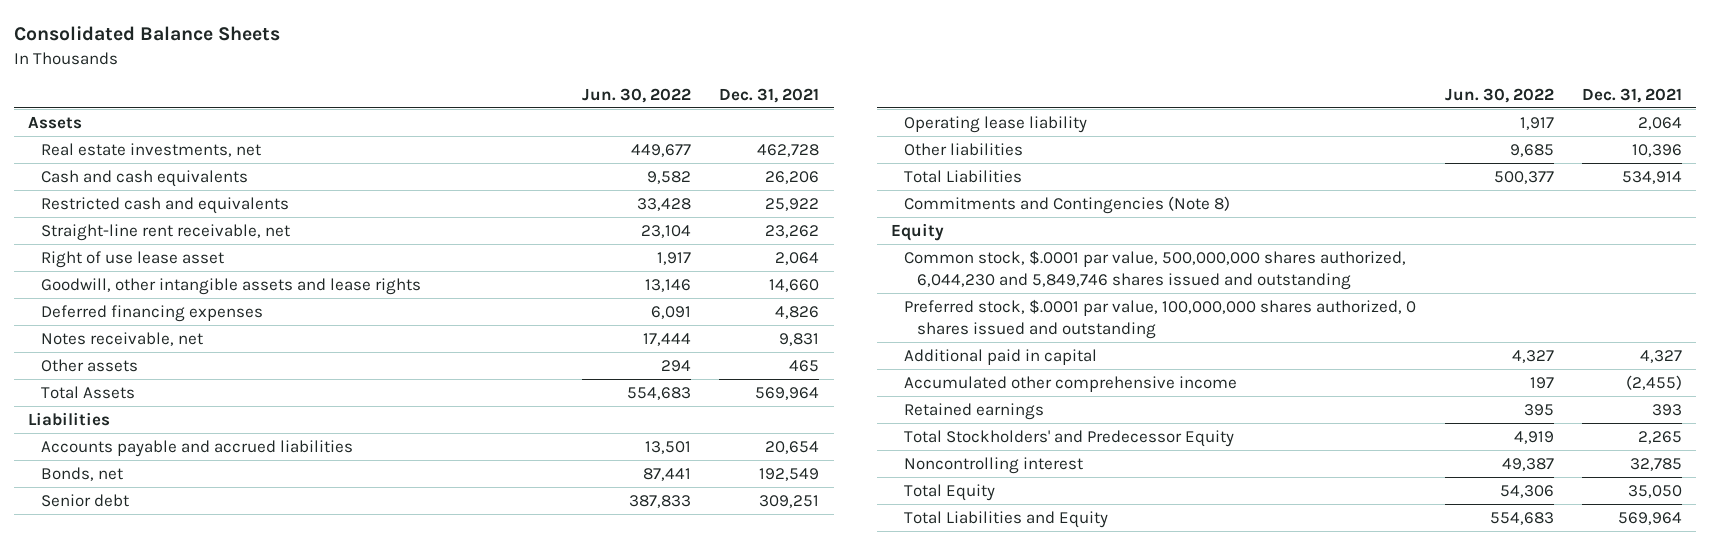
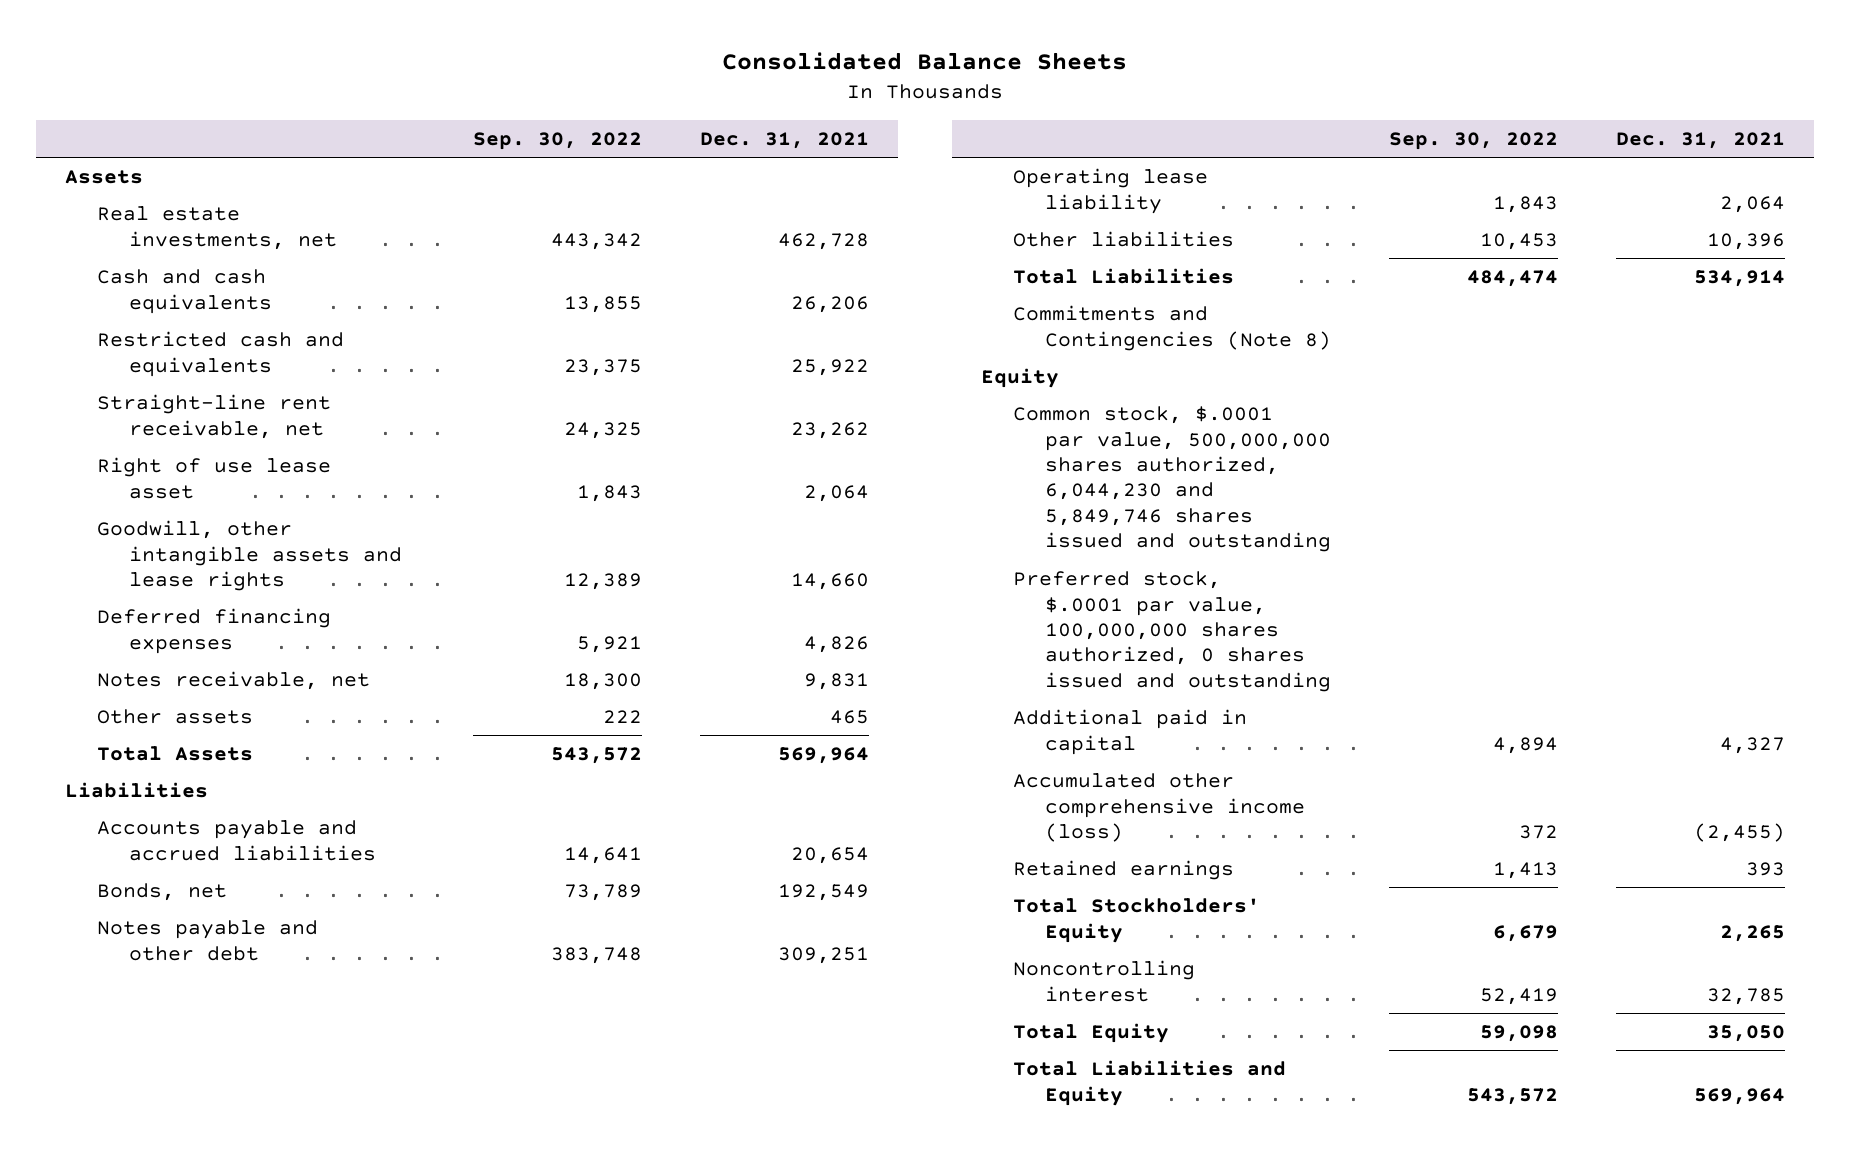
[581,87,691,103] Jun. 30, 2022 -> none
none -> [473,131,643,150] Sep. 30, 2022
[41,493,130,507] Senior debt -> [96,920,318,961] Notes payable and other debt
[904,375,1238,392] Accumulated other comprehensive income -> [1013,773,1306,842] Accumulated other comprehensive income (loss)
[904,429,1235,447] Total Stockholders' and Predecessor Equity -> [1013,898,1261,943] Total Stockholders' Equity

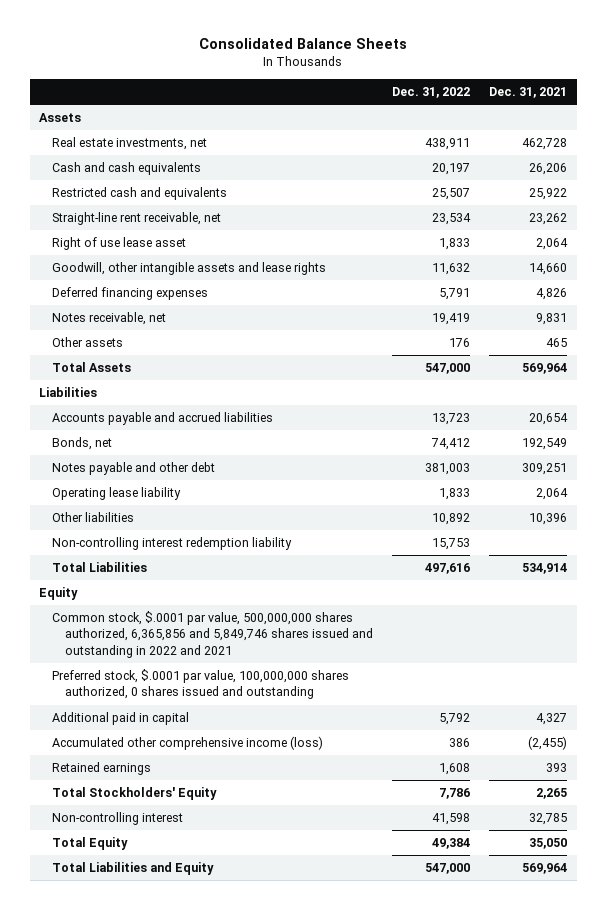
[473,131,643,150] Sep. 30, 2022 -> none
none -> [391,87,470,99] Dec. 31, 2022
none -> [51,537,292,551] Non-controlling interest redemption liability
[1013,305,1332,351] Commitments and Contingencies (Note 8) -> none
[1013,406,1332,553] Common stock, $.0001 par value, 500,000,000 shares authorized, 6,044,230 and 5,849,746 shares issued and outstanding -> [51,611,373,658] Common stock, $.0001 par value, 500,000,000 shares authorized, 6,365,856 and 5,849,746 shares issued and outstanding in 2022 and 2021
[1013,960,1196,1002] Noncontrolling interest -> [51,812,183,826] Non-controlling interest

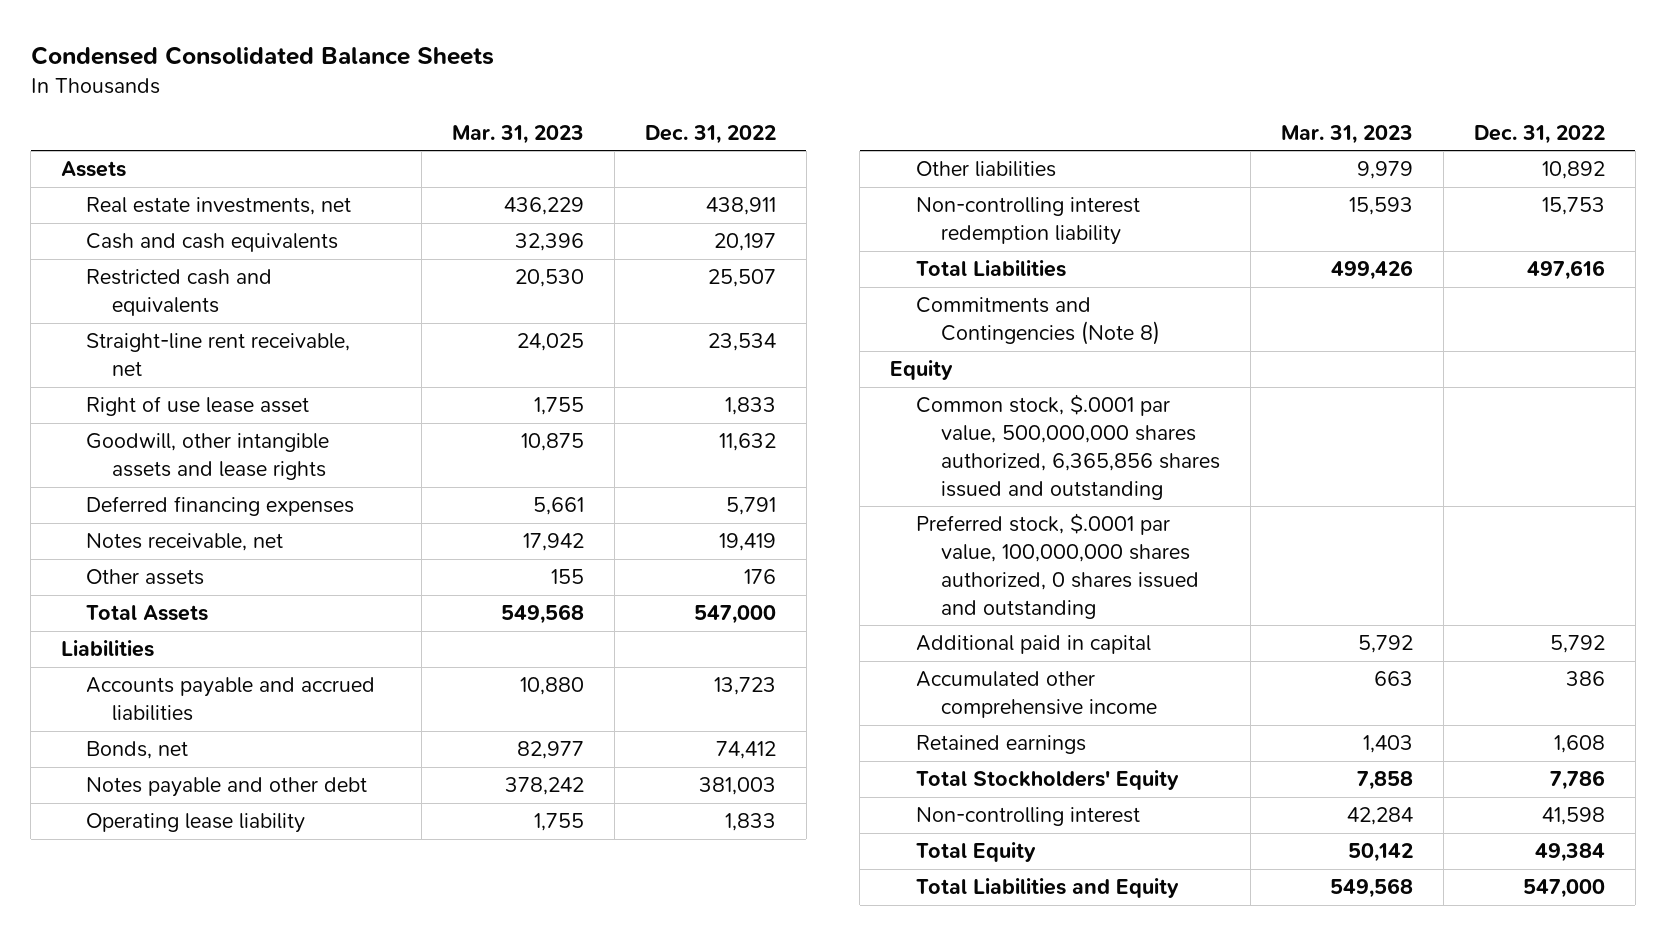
[199,38,408,50] Consolidated Balance Sheets -> [30,45,494,65] Condensed Consolidated Balance Sheets
[489,87,568,99] Dec. 31, 2021 -> none
none -> [451,124,584,144] Mar. 31, 2023
none -> [915,297,1160,346] Commitments and Contingencies (Note 8)
[51,611,373,658] Common stock, $.0001 par value, 500,000,000 shares authorized, 6,365,856 and 5,849,746 shares issued and outstanding in 2022 and 2021 -> [915,394,1220,500] Common stock, $.0001 par value, 500,000,000 shares authorized, 6,365,856 shares issued and outstanding
[51,736,323,751] Accumulated other comprehensive income (loss) -> [915,671,1157,719] Accumulated other comprehensive income

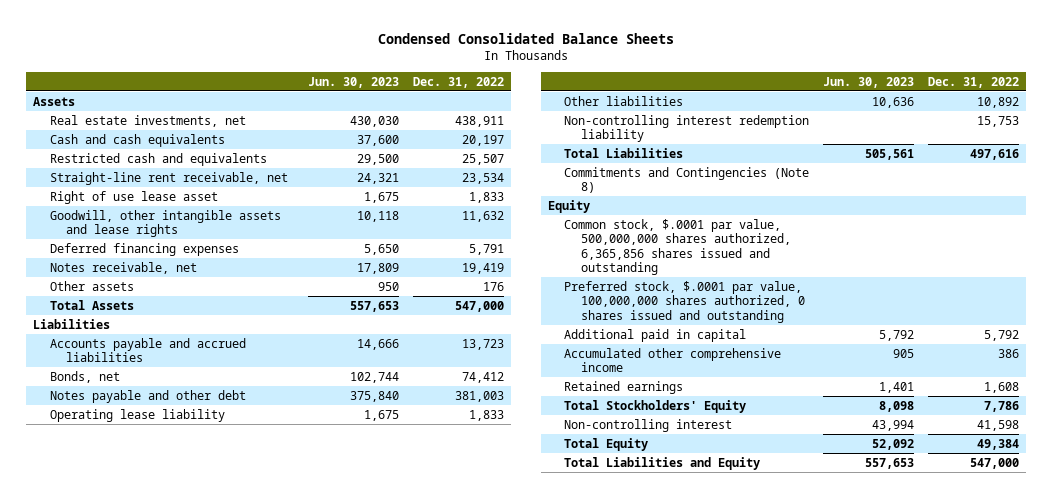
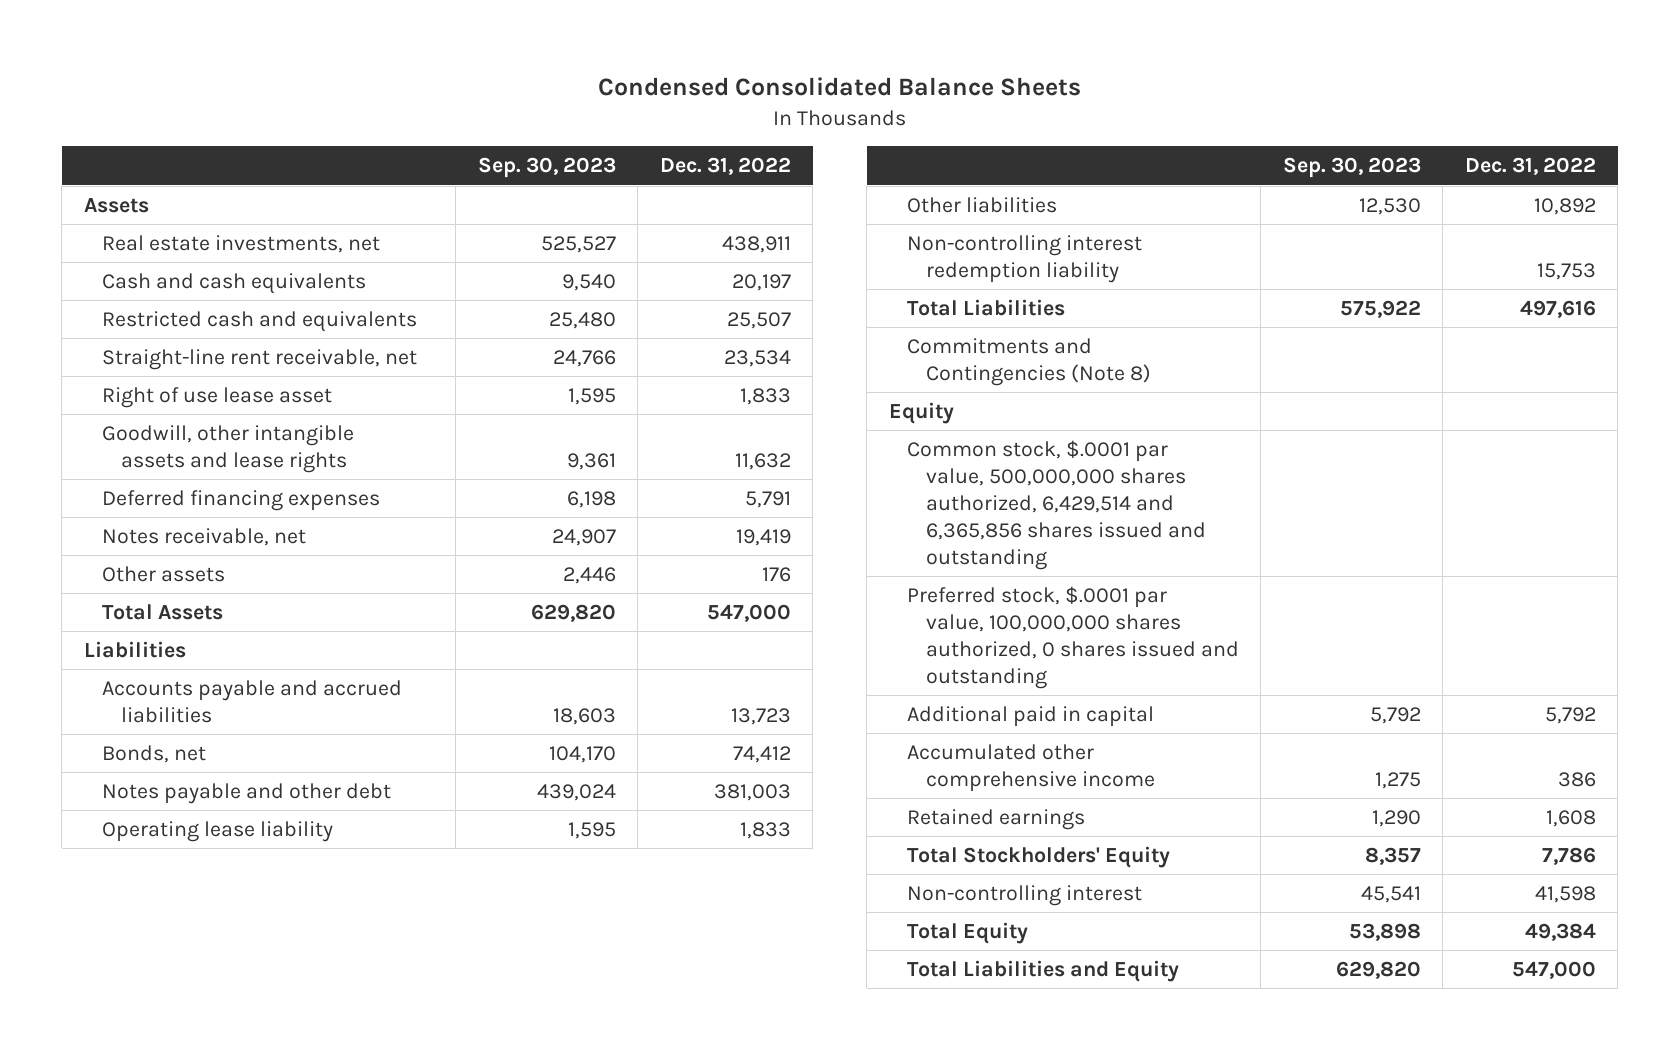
[308,76,400,88] Jun. 30, 2023 -> none
none -> [477,157,616,179] Sep. 30, 2023
[564,218,791,276] Common stock, $.0001 par value, 500,000,000 shares authorized, 6,365,856 shares issued and outstanding -> [907,439,1206,570] Common stock, $.0001 par value, 500,000,000 shares authorized, 6,429,514 and 6,365,856 shares issued and outstanding

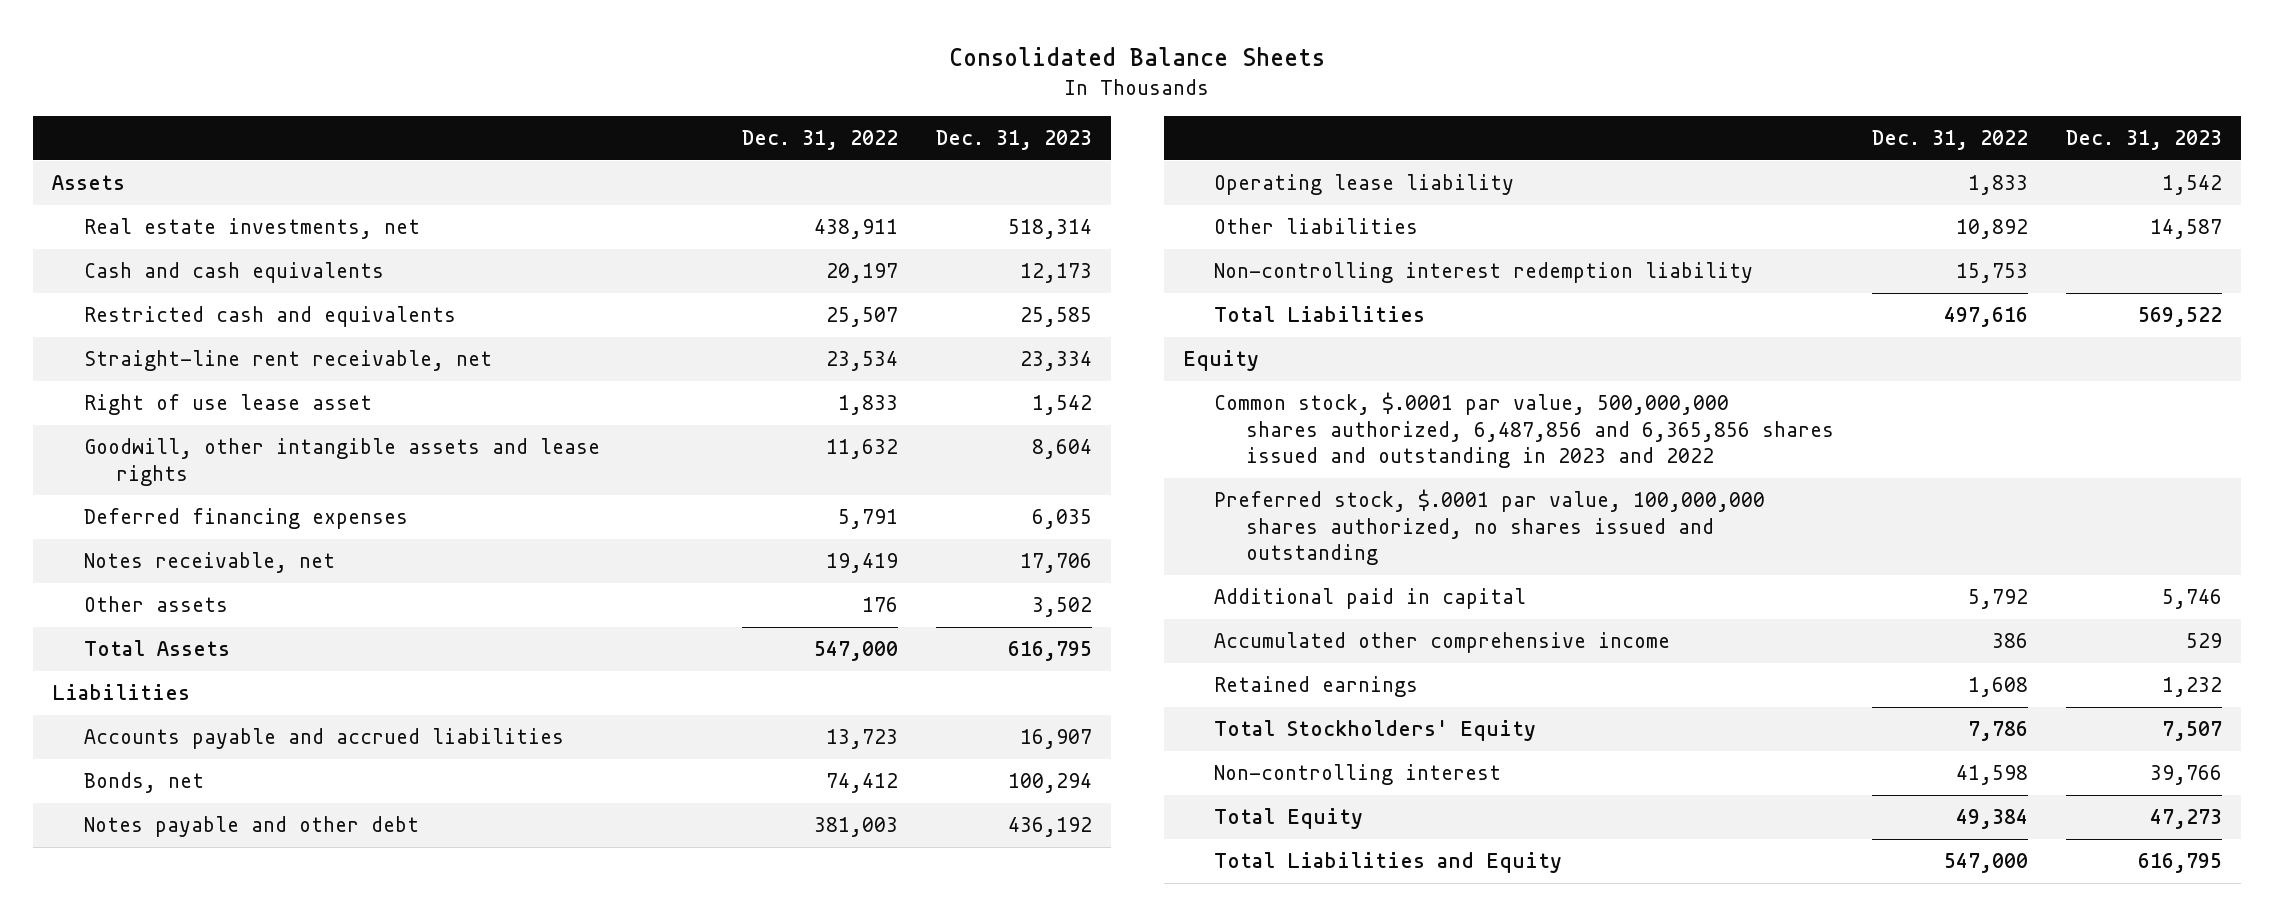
[597,77,1081,97] Condensed Consolidated Balance Sheets -> [949,47,1326,67] Consolidated Balance Sheets
[477,157,616,179] Sep. 30, 2023 -> none
none -> [935,130,1092,151] Dec. 31, 2023
[907,337,1151,386] Commitments and Contingencies (Note 8) -> none
[907,439,1206,570] Common stock, $.0001 par value, 500,000,000 shares authorized, 6,429,514 and 6,365,856 shares issued and outstanding -> [1214,392,1834,469] Common stock, $.0001 par value, 500,000,000 shares authorized, 6,487,856 and 6,365,856 shares issued and outstanding in 2023 and 2022
[907,585,1239,689] Preferred stock, $.0001 par value, 100,000,000 shares authorized, 0 shares issued and outstanding -> [1214,489,1766,566] Preferred stock, $.0001 par value, 100,000,000 shares authorized, no shares issued and outstanding

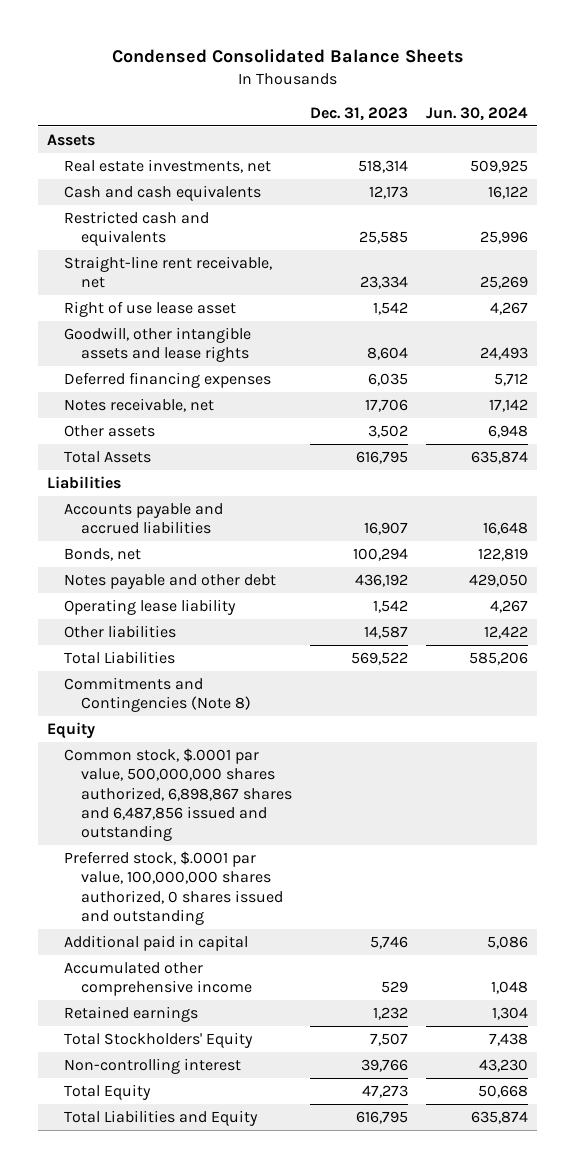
[949,47,1326,67] Consolidated Balance Sheets -> [111,49,464,64] Condensed Consolidated Balance Sheets
[741,130,898,151] Dec. 31, 2022 -> none
none -> [426,106,529,121] Jun. 30, 2024
[1214,262,1754,284] Non-controlling interest redemption liability -> none
none -> [63,677,251,713] Commitments and Contingencies (Note 8)
[1214,392,1834,469] Common stock, $.0001 par value, 500,000,000 shares authorized, 6,487,856 and 6,365,856 shares issued and outstanding in 2023 and 2022 -> [63,748,292,842] Common stock, $.0001 par value, 500,000,000 shares authorized, 6,898,867 shares and 6,487,856 issued and outstanding
[1214,489,1766,566] Preferred stock, $.0001 par value, 100,000,000 shares authorized, no shares issued and outstanding -> [63,851,283,925] Preferred stock, $.0001 par value, 100,000,000 shares authorized, 0 shares issued and outstanding

